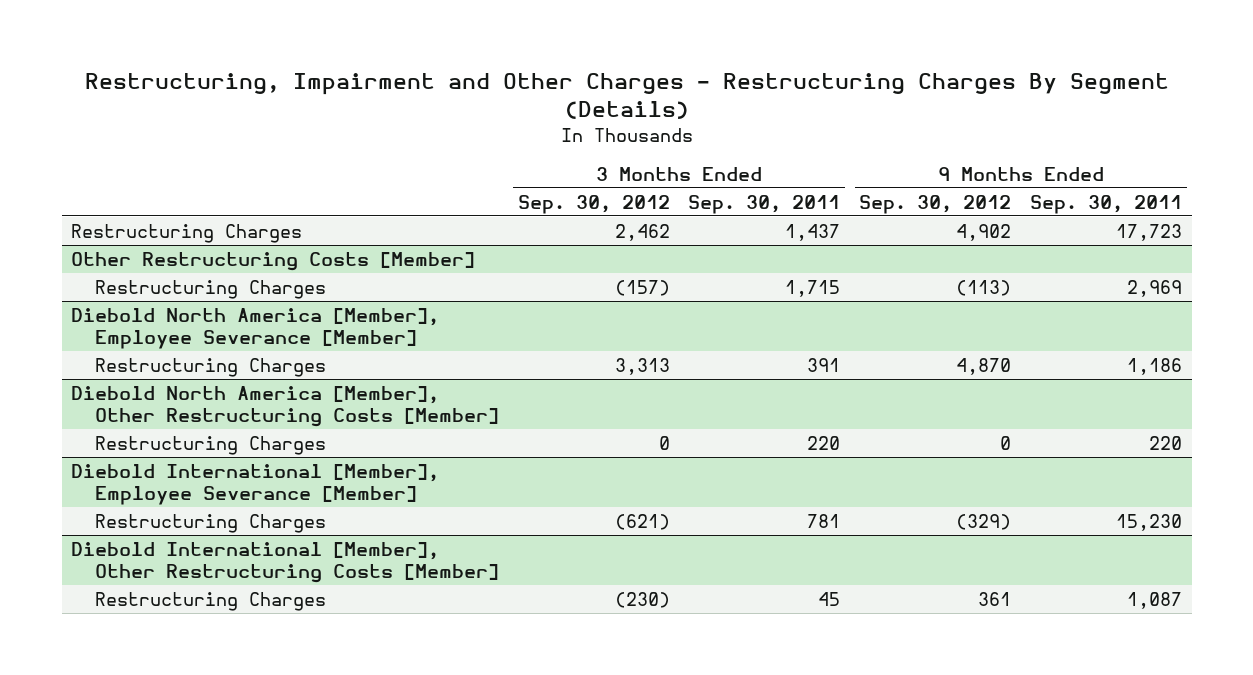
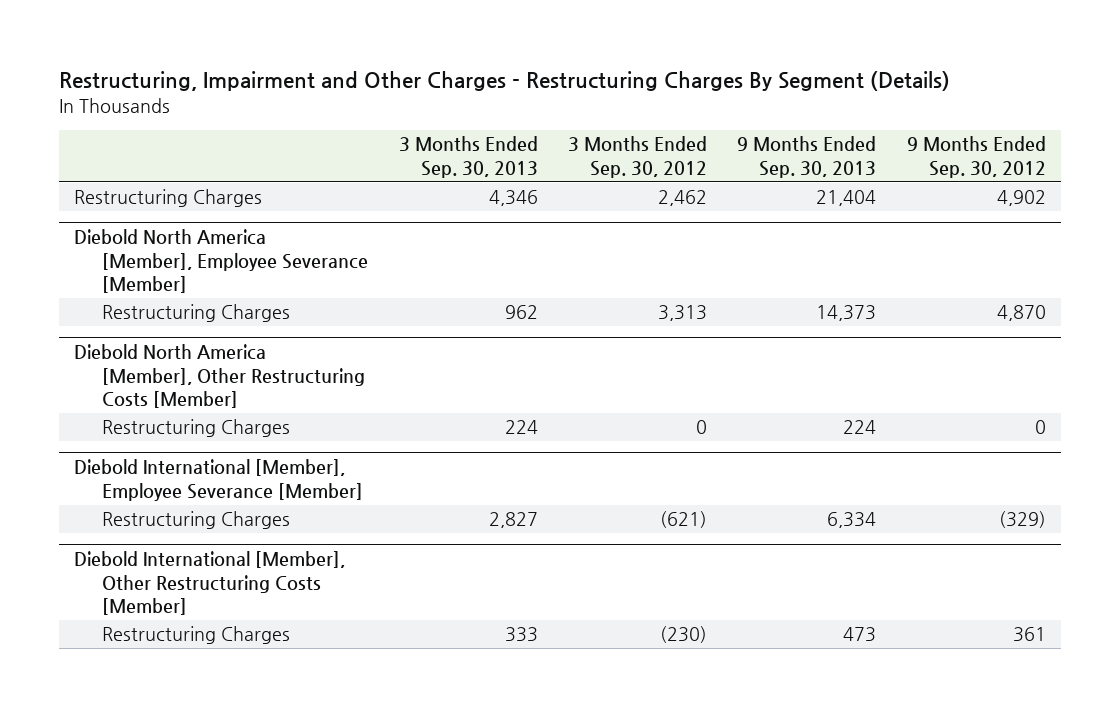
[688,194,841,214] Sep. 30, 2011 -> none
[1030,194,1183,214] Sep. 30, 2011 -> none
none -> [398,136,538,178] 3 Months Ended Sep. 30, 2013
none -> [737,136,877,178] 9 Months Ended Sep. 30, 2013
[70,251,475,271] Other Restructuring Costs [Member] -> none
[94,279,326,299] Restructuring Charges -> none

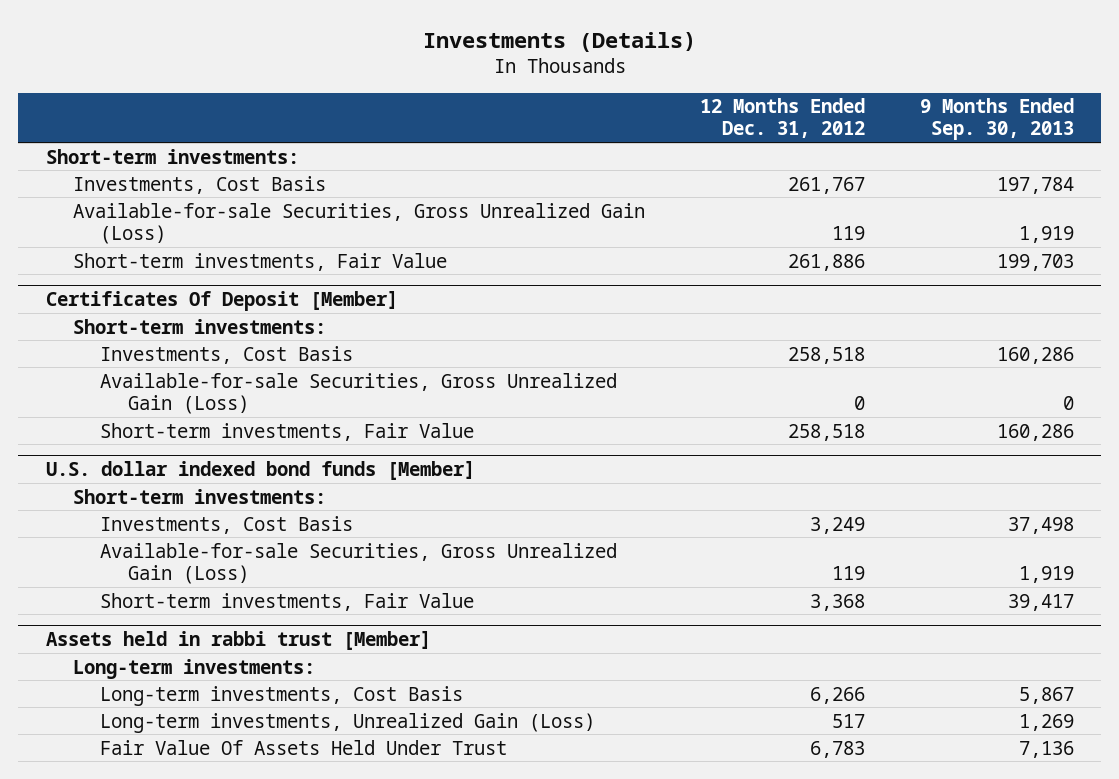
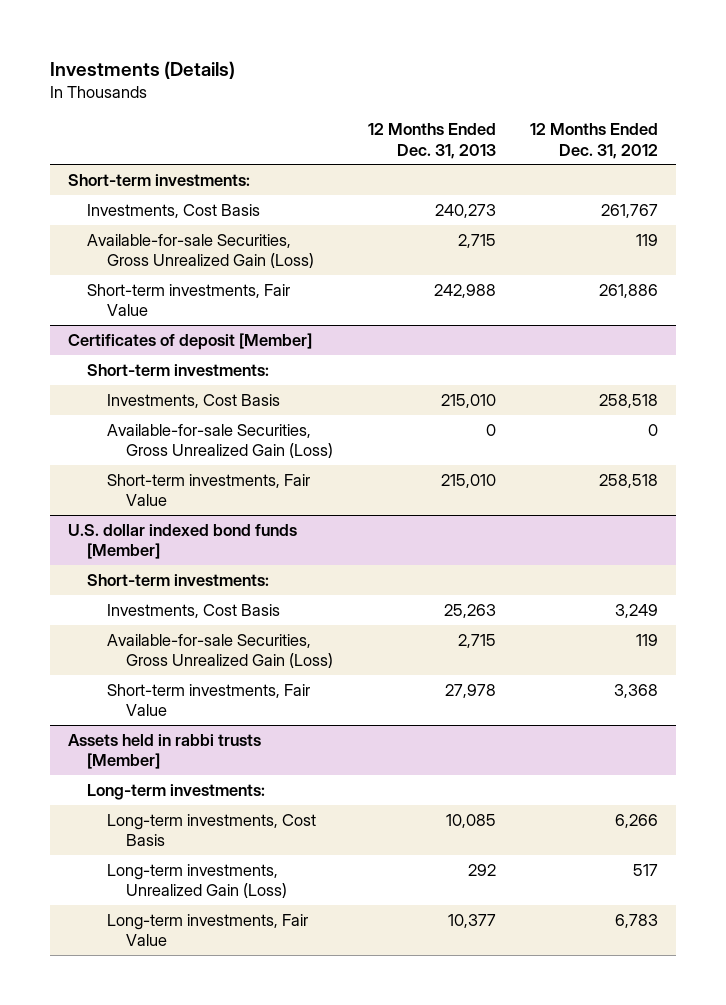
[919,98,1074,141] 9 Months Ended Sep. 30, 2013 -> none
none -> [367,123,496,159] 12 Months Ended Dec. 31, 2013
[45,290,398,311] Certificates Of Deposit [Member] -> [67,332,312,350] Certificates of deposit [Member]
[45,630,431,650] Assets held in rabbi trust [Member] -> [67,733,261,770] Assets held in rabbi trusts [Member]
[100,739,508,755] Fair Value Of Assets Held Under Trust -> [106,913,308,947] Long-term investments, Fair Value

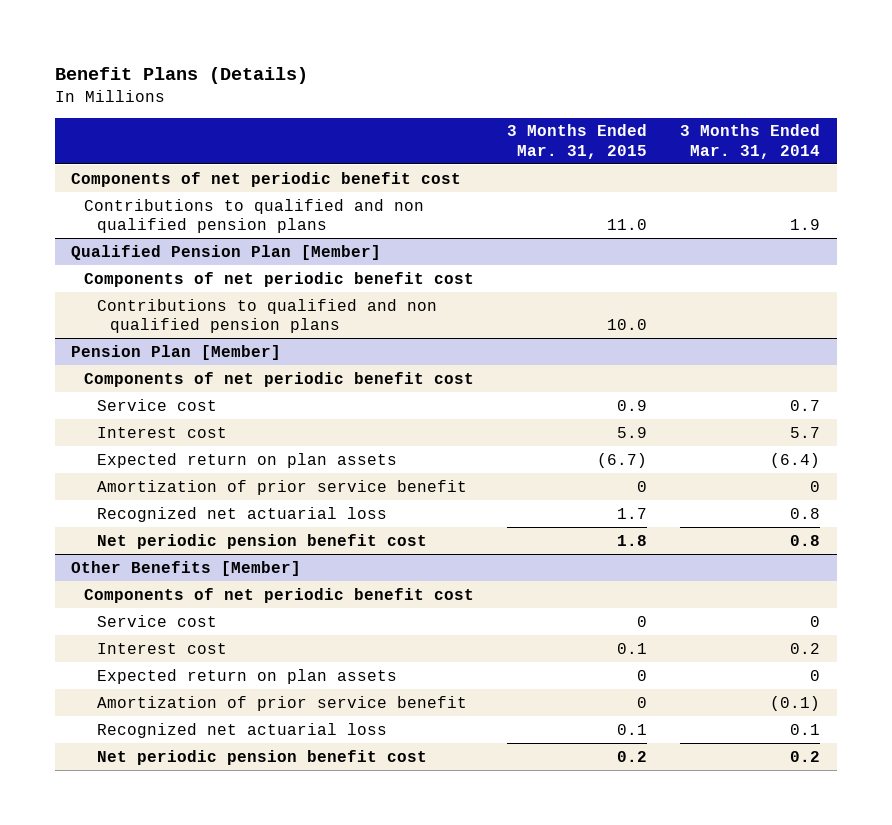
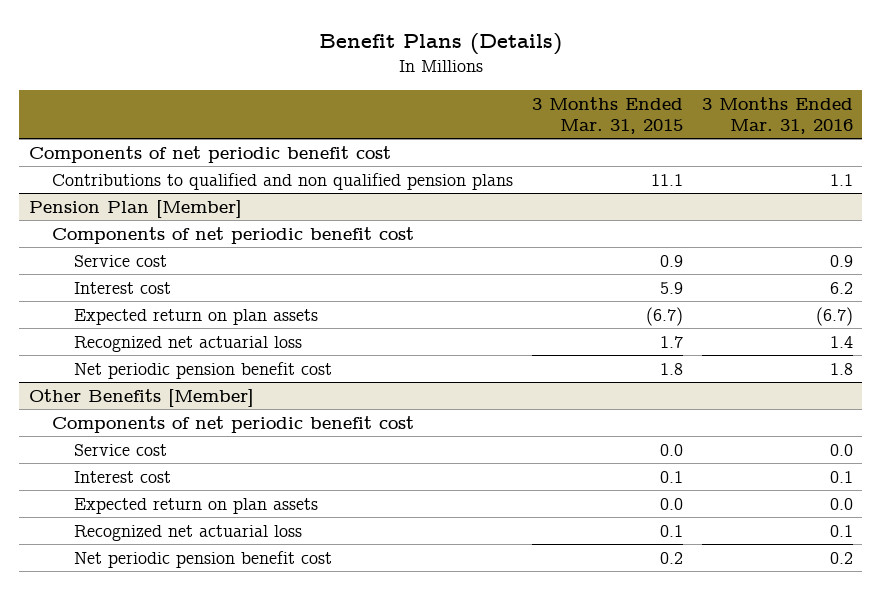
[680,124,821,159] 3 Months Ended Mar. 31, 2014 -> none
none -> [701,96,853,135] 3 Months Ended Mar. 31, 2016
[71,244,382,260] Qualified Pension Plan [Member] -> none
[84,271,475,287] Components of net periodic benefit cost -> none
[97,298,438,334] Contributions to qualified and non qualified pension plans -> none
[607,219,648,231] 11.0 -> [650,173,683,186] 11.1
[97,479,468,495] Amortization of prior service benefit -> none
[637,615,648,627] 0 -> [659,443,683,456] 0.0
[97,695,468,711] Amortization of prior service benefit -> none
[637,669,648,681] 0 -> [659,497,683,510] 0.0

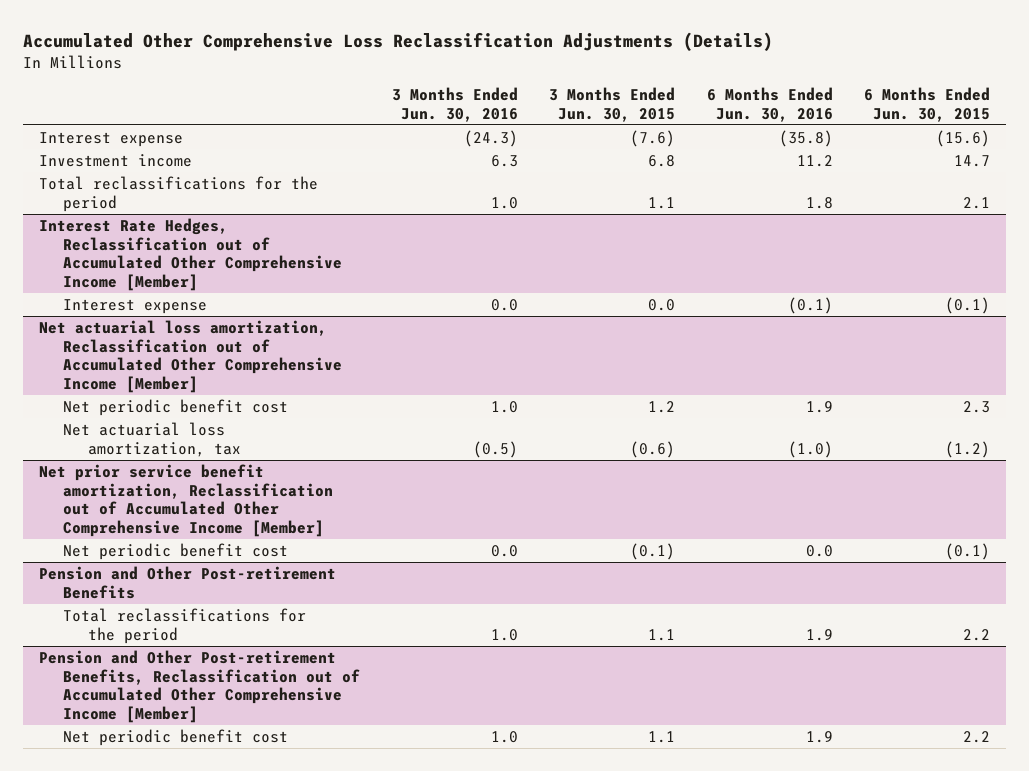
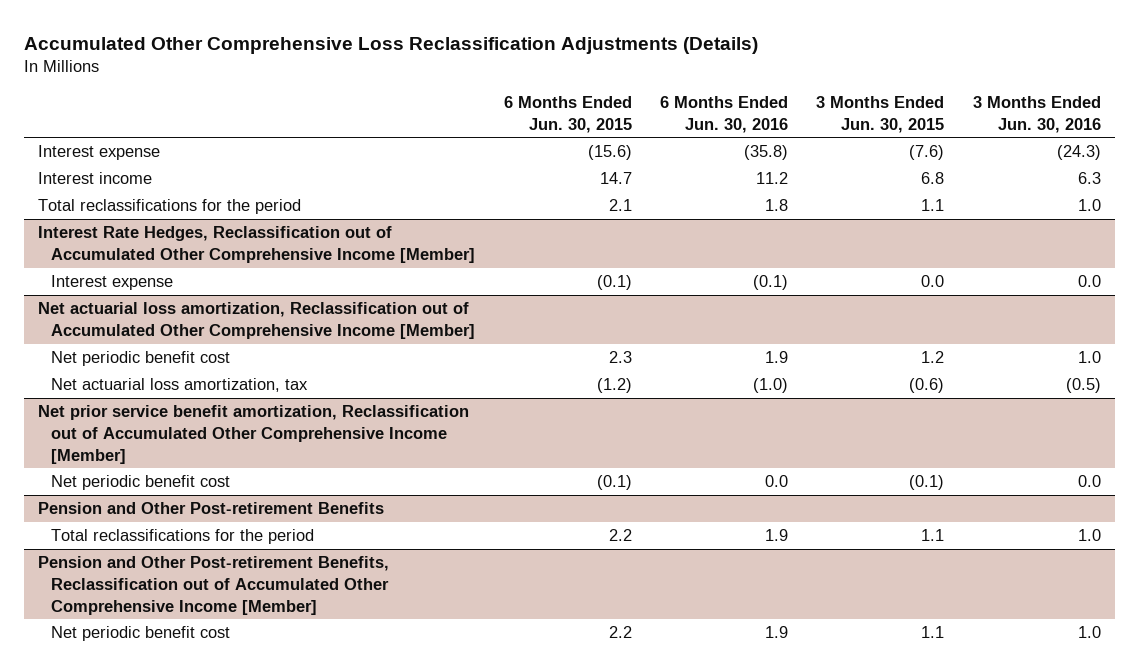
[38,153,192,167] Investment income -> [37,172,152,185] Interest income

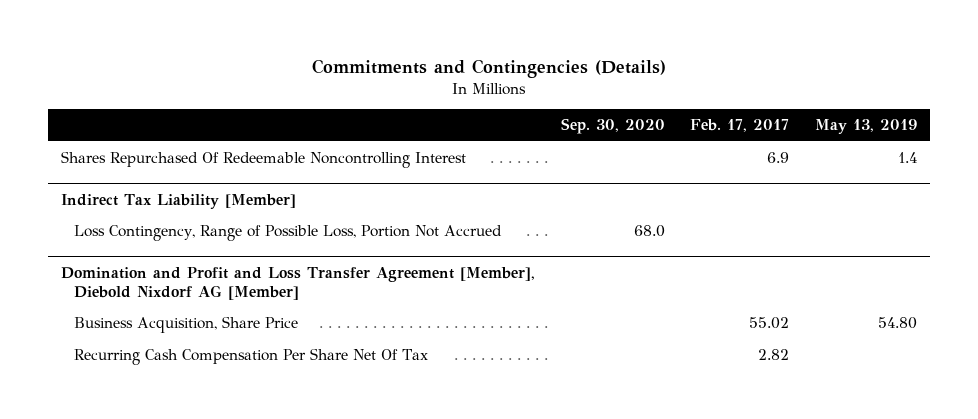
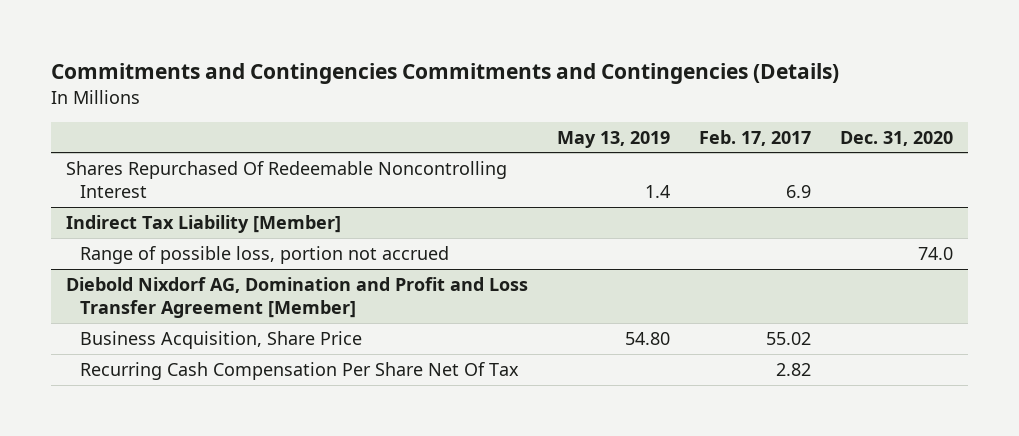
[312,58,667,78] Commitments and Contingencies (Details) -> [50,63,839,85] Commitments and Contingencies Commitments and Contingencies (Details)
[560,118,665,135] Sep. 30, 2020 -> none
none -> [840,130,954,146] Dec. 31, 2020
[73,225,502,242] Loss Contingency, Range of Possible Loss, Portion Not Accrued -> [80,245,450,264] Range of possible loss, portion not accrued
[61,266,536,300] Domination and Profit and Loss Transfer Agreement [Member], Diebold Nixdorf AG [Member] -> [65,276,528,318] Diebold Nixdorf AG, Domination and Profit and Loss Transfer Agreement [Member]

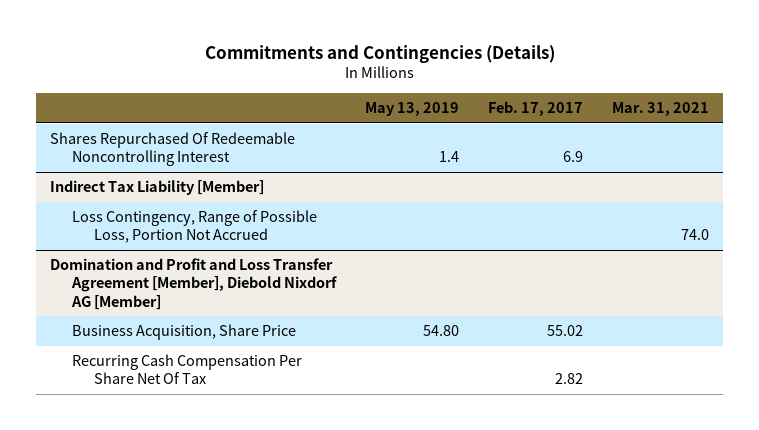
[50,63,839,85] Commitments and Contingencies Commitments and Contingencies (Details) -> [204,44,555,63] Commitments and Contingencies (Details)
[840,130,954,146] Dec. 31, 2020 -> none
none -> [611,102,709,117] Mar. 31, 2021
[80,245,450,264] Range of possible loss, portion not accrued -> [71,210,317,244] Loss Contingency, Range of Possible Loss, Portion Not Accrued
[65,276,528,318] Diebold Nixdorf AG, Domination and Profit and Loss Transfer Agreement [Member] -> [50,258,337,310] Domination and Profit and Loss Transfer Agreement [Member], Diebold Nixdorf AG [Member]

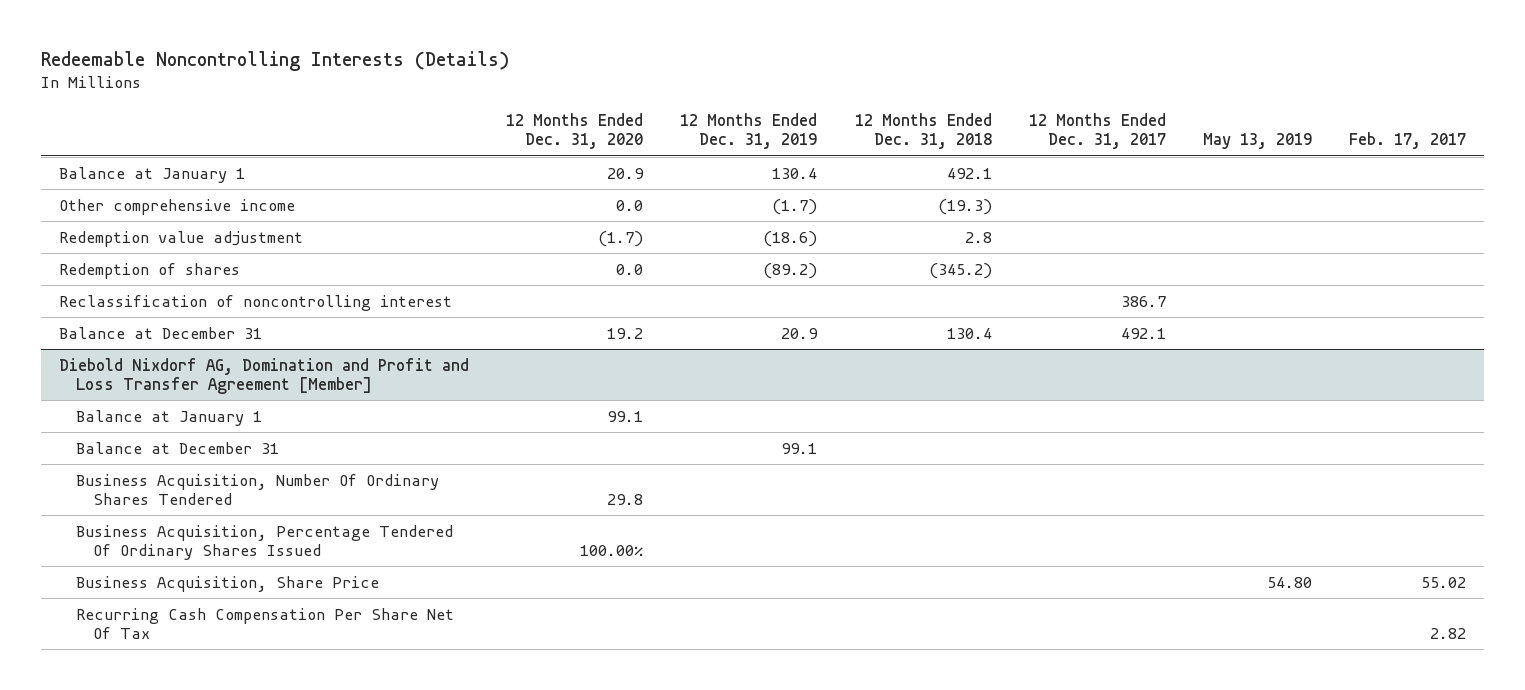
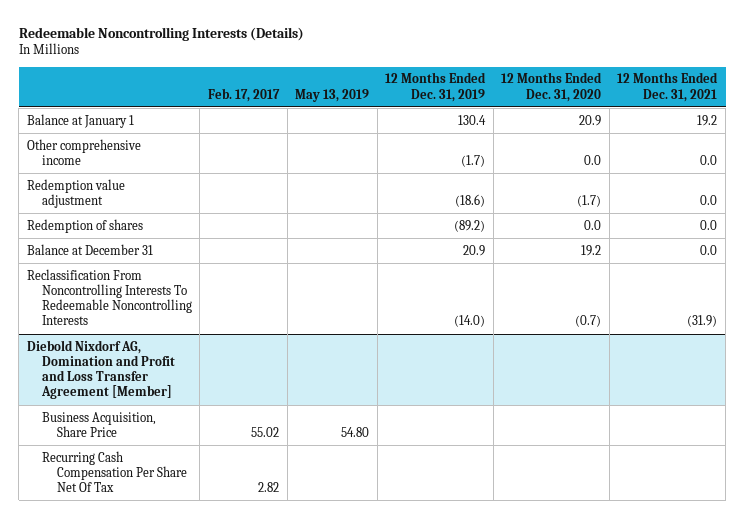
[854,113,992,150] 12 Months Ended Dec. 31, 2018 -> none
[1028,113,1166,150] 12 Months Ended Dec. 31, 2017 -> none
none -> [617,72,719,102] 12 Months Ended Dec. 31, 2021
[59,294,453,311] Reclassification of noncontrolling interest -> none
none -> [26,268,192,326] Reclassification From Noncontrolling Interests To Redeemable Noncontrolling Interests
[76,409,263,426] Balance at January 1 -> none
[76,441,280,454] Balance at December 31 -> none
[76,473,440,505] Business Acquisition, Number Of Ordinary Shares Tendered -> none
[76,524,454,560] Business Acquisition, Percentage Tendered Of Ordinary Shares Issued -> none

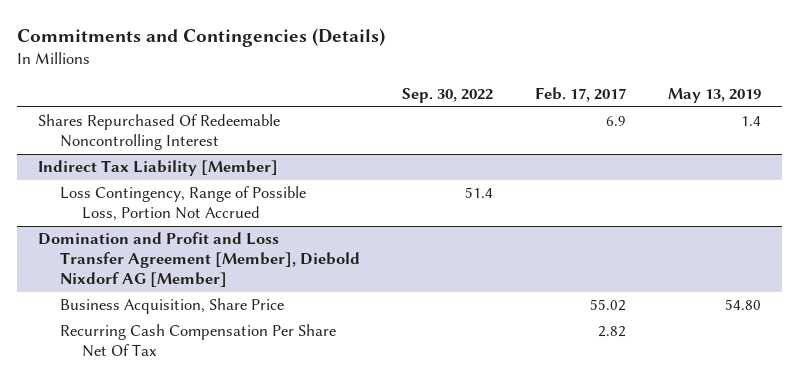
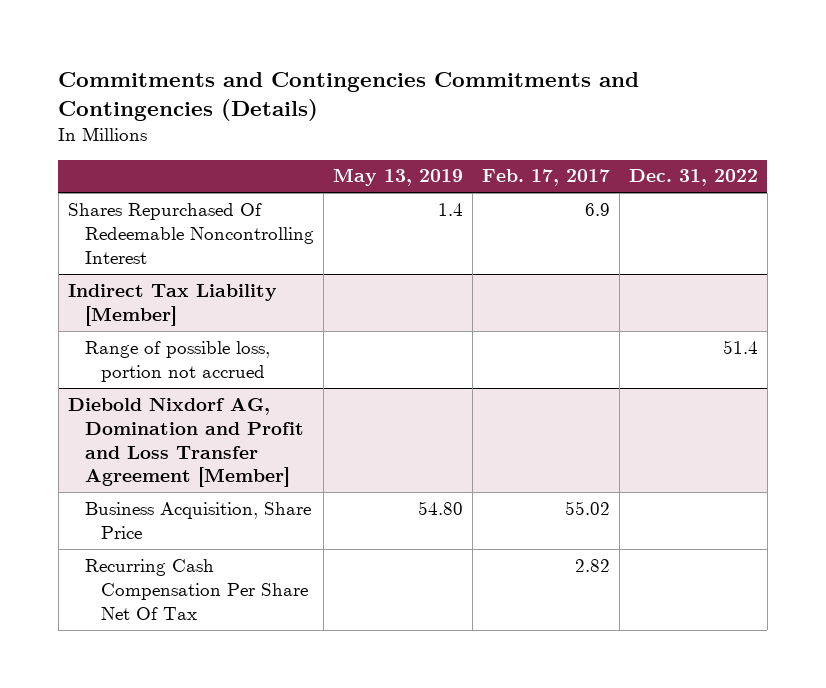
[16,27,385,47] Commitments and Contingencies (Details) -> [58,72,640,121] Commitments and Contingencies Commitments and Contingencies (Details)
[401,87,493,103] Sep. 30, 2022 -> none
none -> [628,169,758,187] Dec. 31, 2022
[59,186,306,222] Loss Contingency, Range of Possible Loss, Portion Not Accrued -> [84,340,270,382] Range of possible loss, portion not accrued
[37,232,360,288] Domination and Profit and Loss Transfer Agreement [Member], Diebold Nixdorf AG [Member] -> [67,397,304,488] Diebold Nixdorf AG, Domination and Profit and Loss Transfer Agreement [Member]

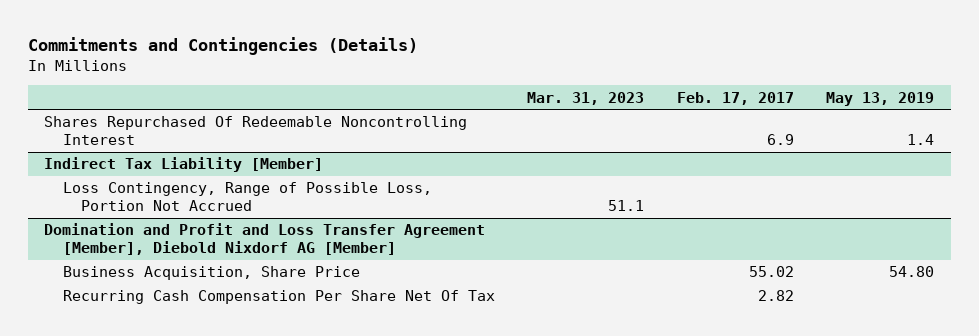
[58,72,640,121] Commitments and Contingencies Commitments and Contingencies (Details) -> [28,36,419,55] Commitments and Contingencies (Details)
[628,169,758,187] Dec. 31, 2022 -> none
none -> [527,91,645,105] Mar. 31, 2023
[84,340,270,382] Range of possible loss, portion not accrued -> [62,182,432,212] Loss Contingency, Range of Possible Loss, Portion Not Accrued
[67,397,304,488] Diebold Nixdorf AG, Domination and Profit and Loss Transfer Agreement [Member] -> [44,223,486,256] Domination and Profit and Loss Transfer Agreement [Member], Diebold Nixdorf AG [Member]

